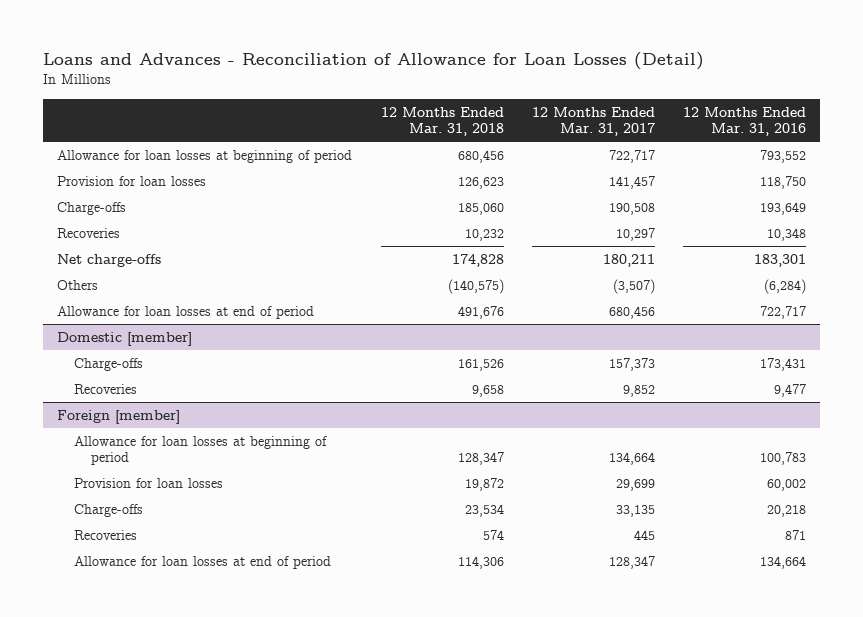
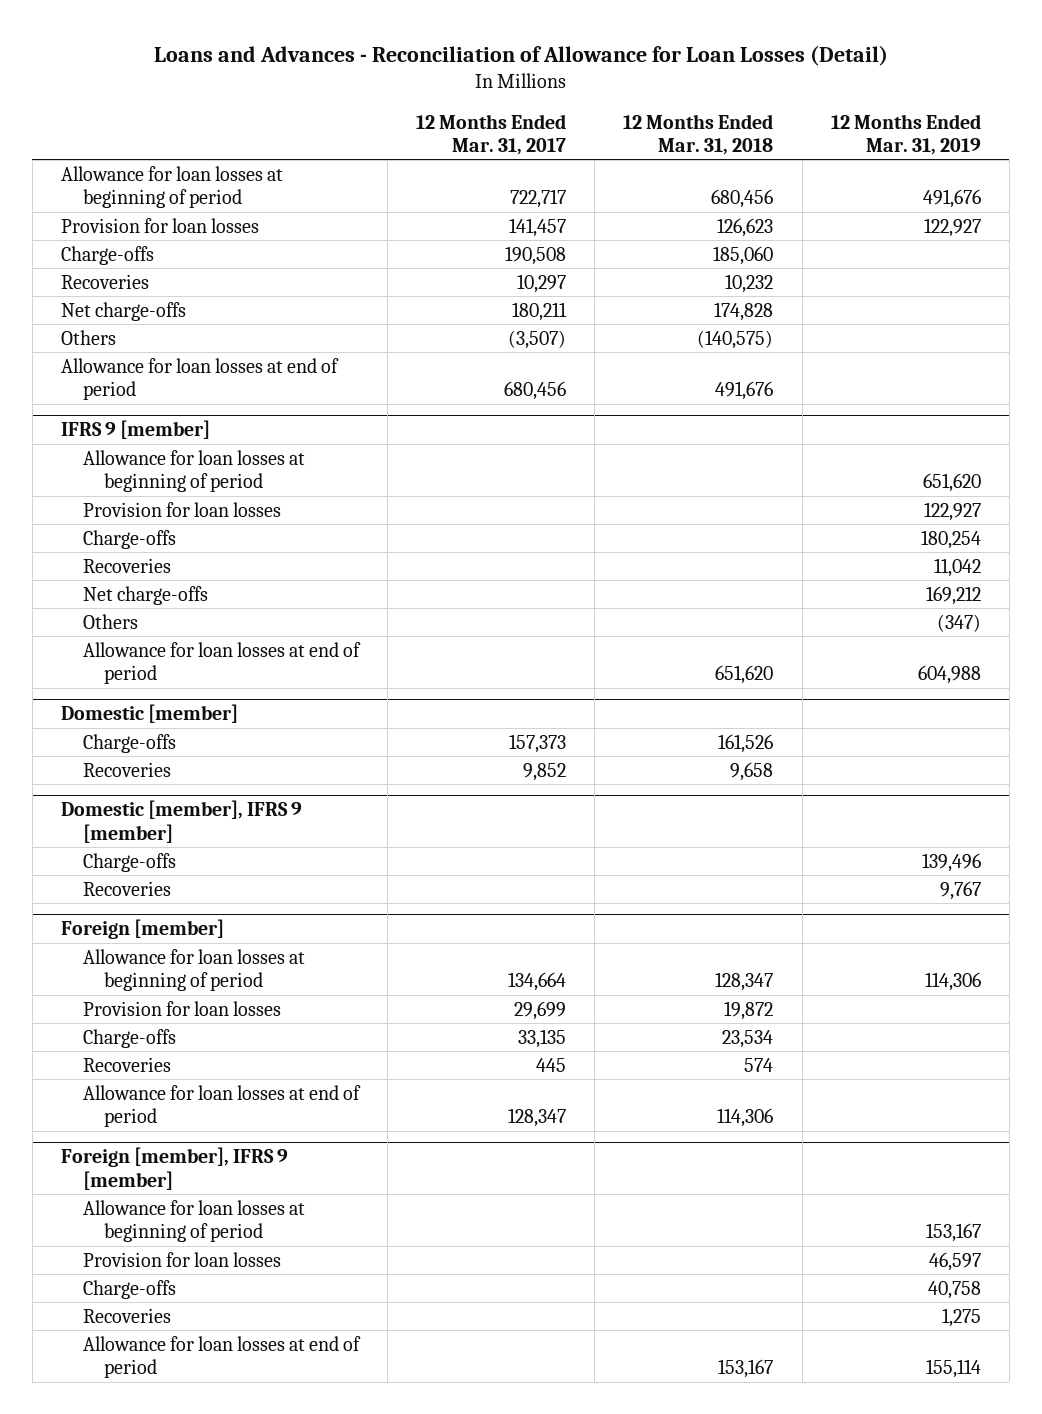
[682,106,806,137] 12 Months Ended Mar. 31, 2016 -> none
none -> [830,113,981,155] 12 Months Ended Mar. 31, 2019
none -> [61,420,211,440] IFRS 9 [member]
none -> [82,449,305,493] Allowance for loan losses at beginning of period
none -> [82,501,281,517] Provision for loan losses
none -> [82,529,176,549] Charge-offs
none -> [82,557,171,573] Recoveries
none -> [82,585,208,605] Net charge-offs
none -> [82,613,138,629] Others
none -> [82,641,361,685] Allowance for loan losses at end of period
none -> [61,800,303,843] Domestic [member], IFRS 9 [member]
none -> [82,852,176,872] Charge-offs
none -> [82,880,171,896] Recoveries
none -> [61,1147,289,1190] Foreign [member], IFRS 9 [member]
none -> [82,1199,305,1243] Allowance for loan losses at beginning of period
none -> [82,1251,281,1267] Provision for loan losses
none -> [82,1279,176,1299] Charge-offs
none -> [82,1307,171,1323] Recoveries
none -> [82,1335,361,1379] Allowance for loan losses at end of period

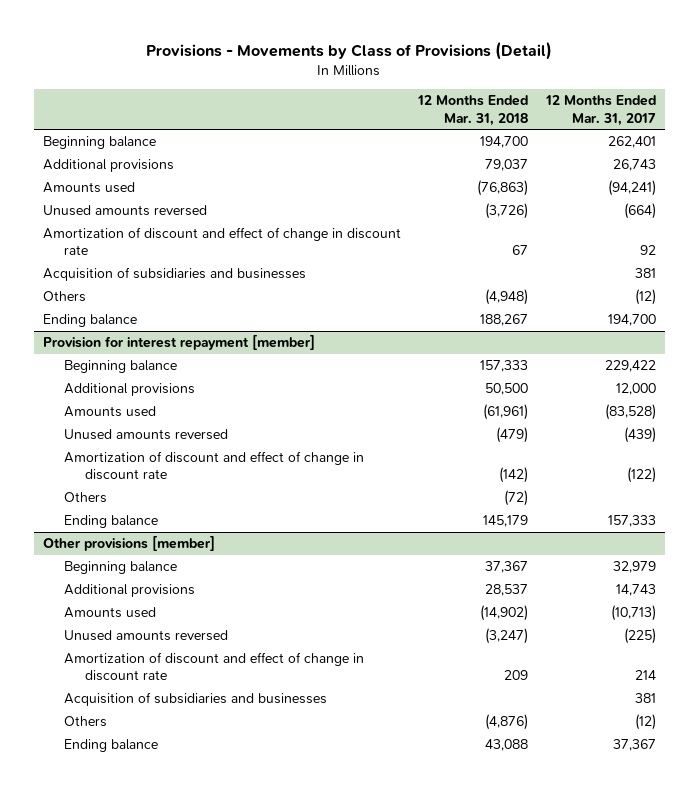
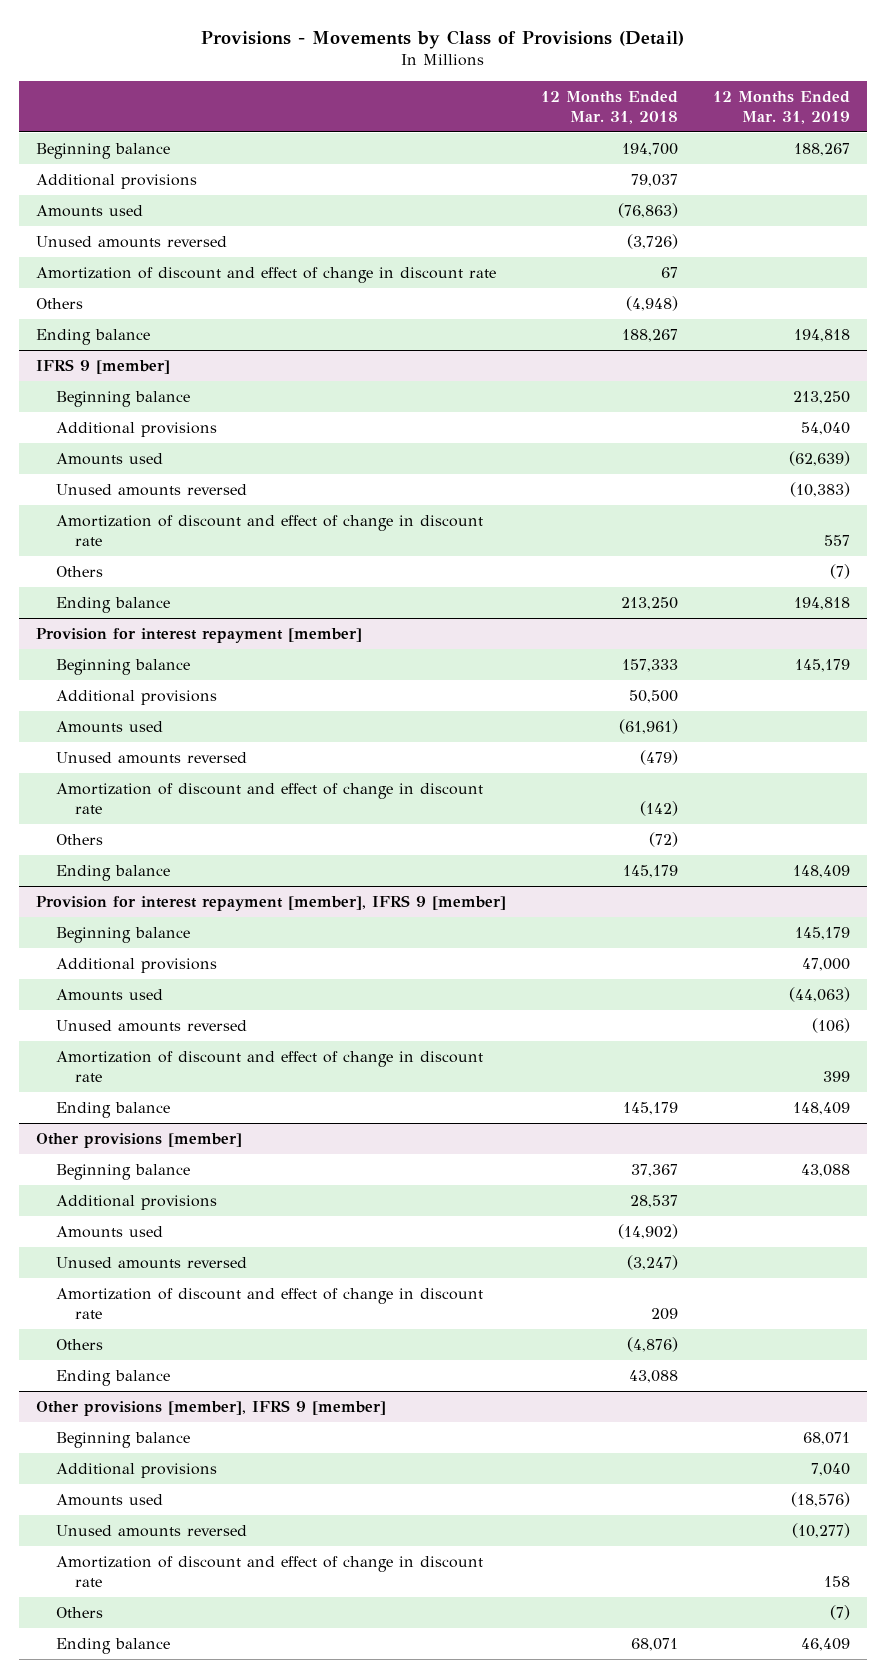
[544,95,656,126] 12 Months Ended Mar. 31, 2017 -> none
none -> [713,91,851,125] 12 Months Ended Mar. 31, 2019
[42,267,306,282] Acquisition of subsidiaries and businesses -> none
none -> [36,358,171,374] IFRS 9 [member]
none -> [55,390,190,407] Beginning balance
none -> [55,421,217,437] Additional provisions
none -> [55,452,163,465] Amounts used
none -> [55,483,247,496] Unused amounts reversed
none -> [55,514,483,546] Amortization of discount and effect of change in discount rate
none -> [55,565,103,577] Others
none -> [55,596,170,613] Ending balance
none -> [36,894,507,911] Provision for interest repayment [member], IFRS 9 [member]
none -> [55,926,190,943] Beginning balance
none -> [55,957,217,973] Additional provisions
none -> [55,988,163,1001] Amounts used
none -> [55,1019,247,1032] Unused amounts reversed
none -> [55,1050,483,1082] Amortization of discount and effect of change in discount rate
none -> [55,1101,170,1118] Ending balance
[63,692,327,707] Acquisition of subsidiaries and businesses -> none
none -> [36,1399,387,1416] Other provisions [member], IFRS 9 [member]
none -> [55,1431,190,1448] Beginning balance
none -> [55,1462,217,1478] Additional provisions
none -> [55,1493,163,1506] Amounts used
none -> [55,1524,247,1537] Unused amounts reversed
none -> [55,1555,483,1587] Amortization of discount and effect of change in discount rate
none -> [55,1606,103,1618] Others
none -> [55,1637,170,1654] Ending balance

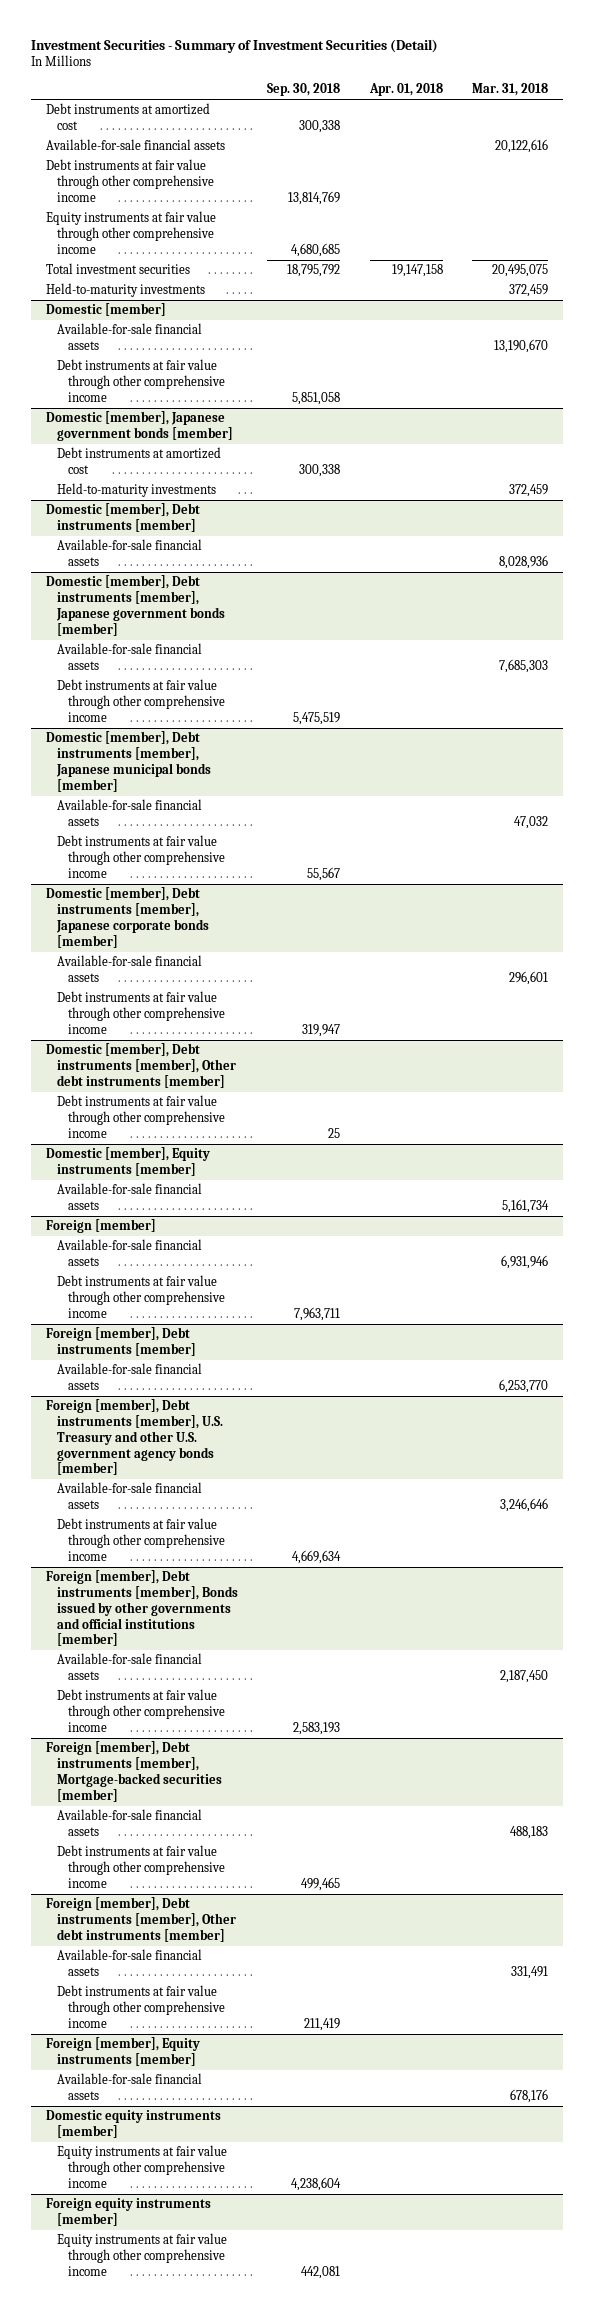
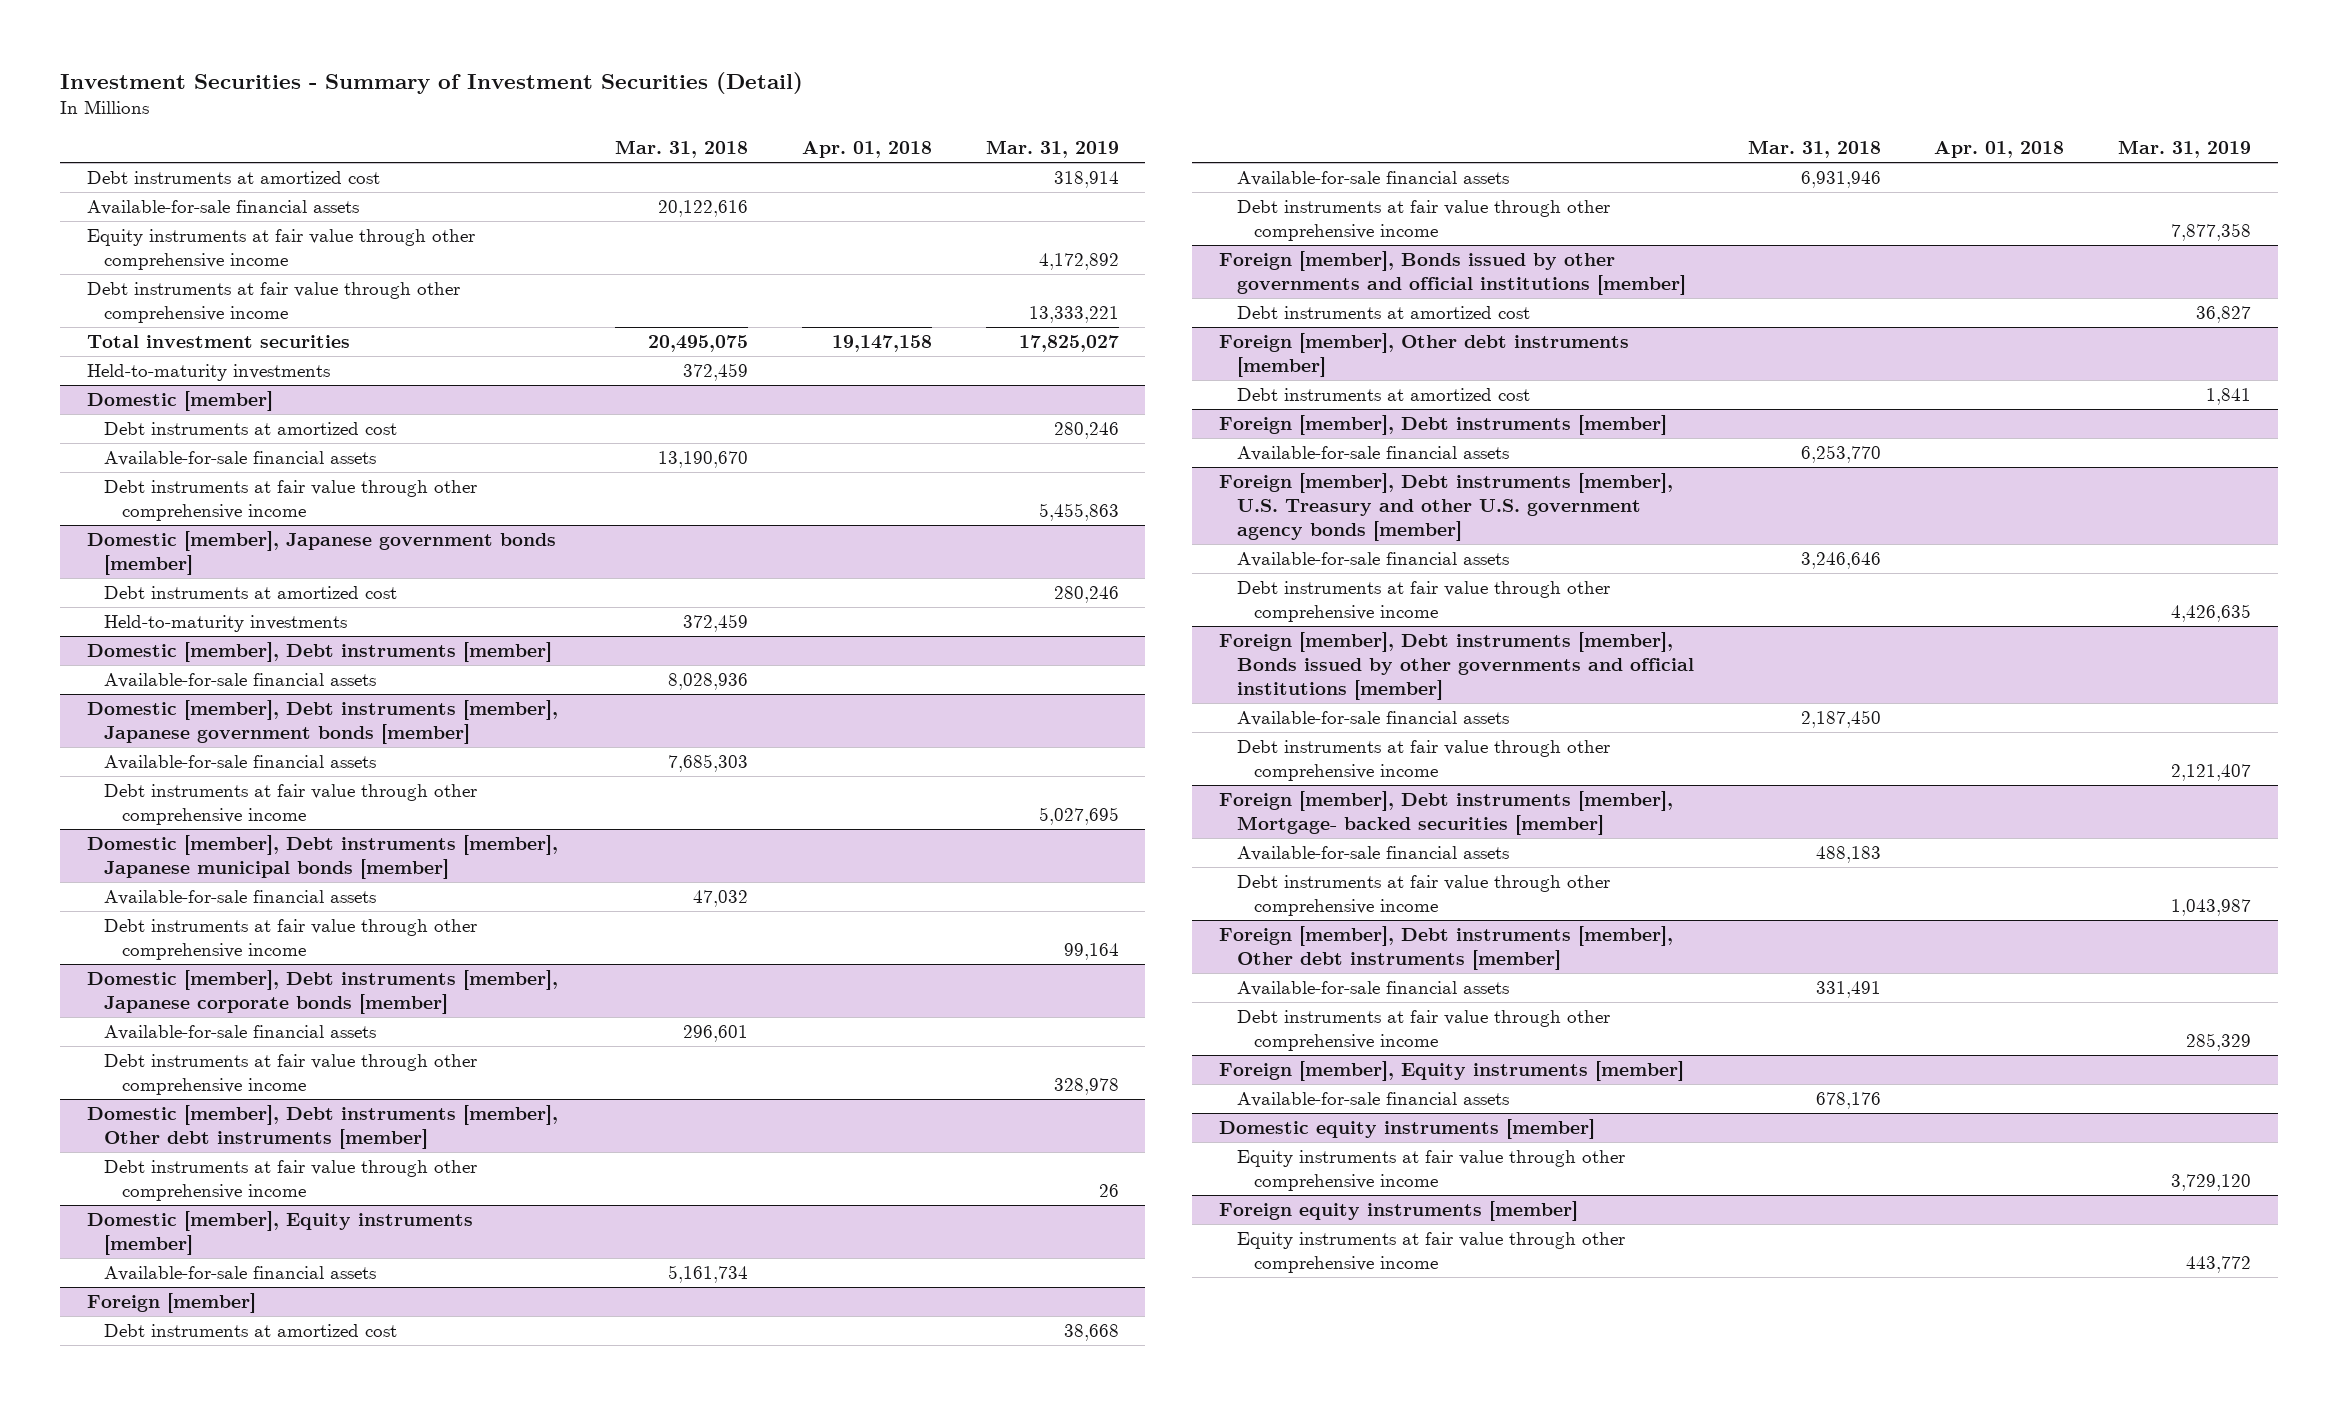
[267,83,341,97] Sep. 30, 2018 -> none
none -> [985,140,1119,159] Mar. 31, 2019
[45,159,214,202] Debt instruments at fair value through other comprehensive income -> [86,282,460,324] Debt instruments at fair value through other comprehensive income
none -> [104,422,398,436] Debt instruments at amortized cost
none -> [104,1324,398,1338] Debt instruments at amortized cost
none -> [1219,251,1686,296] Foreign [member], Bonds issued by other governments and official institutions [member]
none -> [1236,306,1530,320] Debt instruments at amortized cost
none -> [1219,333,1630,378] Foreign [member], Other debt instruments [member]
none -> [1236,388,1530,402] Debt instruments at amortized cost
[45,1741,222,1802] Foreign [member], Debt instruments [member], Mortgage-backed securities [member] -> [1219,791,1674,836] Foreign [member], Debt instruments [member], Mortgage- backed securities [member]

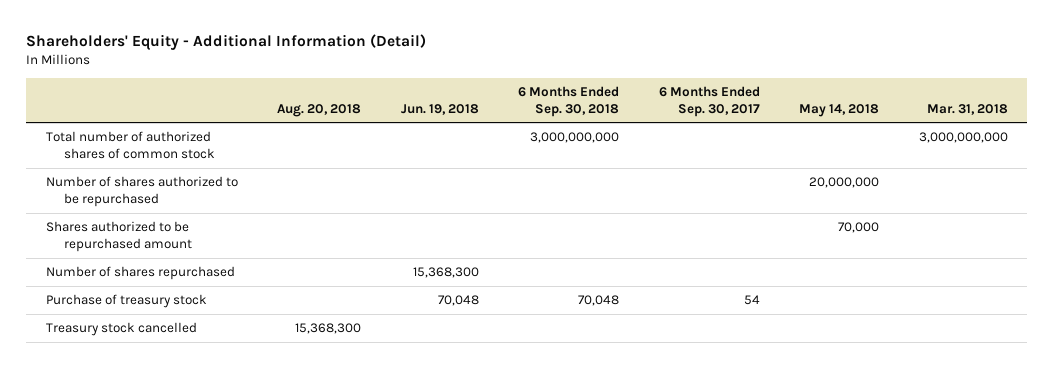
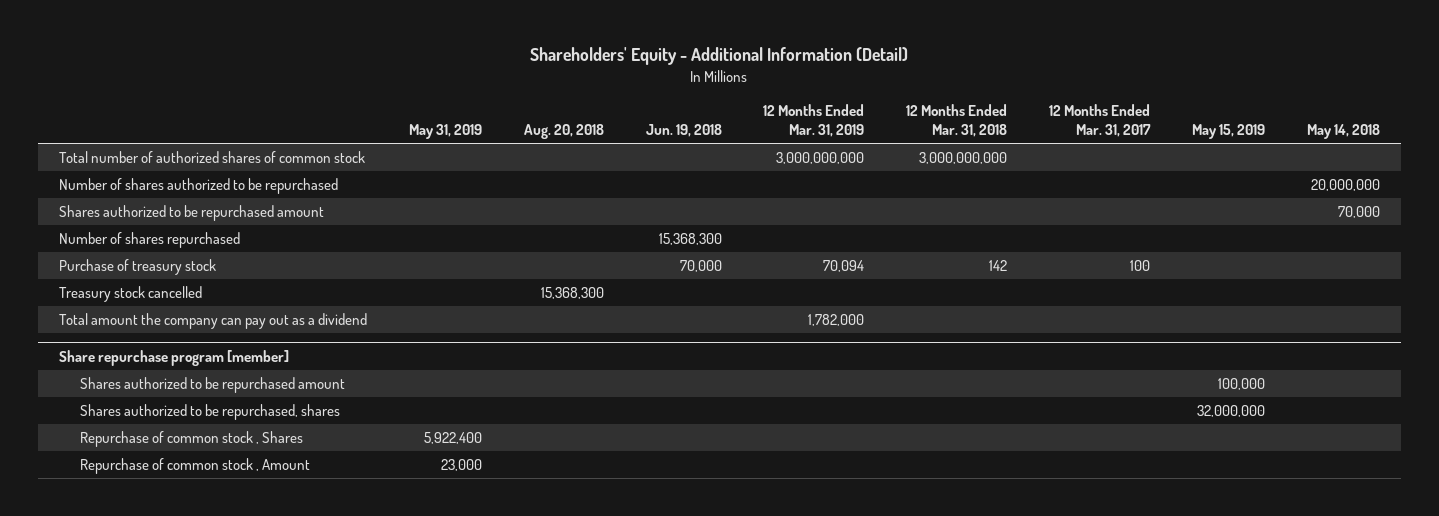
[518,85,620,117] 6 Months Ended Sep. 30, 2018 -> none
[658,85,760,117] 6 Months Ended Sep. 30, 2017 -> none
[926,103,1008,115] Mar. 31, 2018 -> none
none -> [408,124,482,140] May 31, 2019
none -> [763,103,865,138] 12 Months Ended Mar. 31, 2019
none -> [906,103,1008,138] 12 Months Ended Mar. 31, 2018
none -> [1049,103,1152,138] 12 Months Ended Mar. 31, 2017
none -> [1192,124,1266,140] May 15, 2019
[437,294,479,306] 70,048 -> [679,259,722,272] 70,000
none -> [58,312,367,329] Total amount the company can pay out as a dividend
none -> [58,349,289,366] Share repurchase program [member]
none -> [80,376,346,393] Shares authorized to be repurchased amount
none -> [80,403,341,420] Shares authorized to be repurchased, shares
none -> [80,430,304,447] Repurchase of common stock , Shares
none -> [80,457,311,474] Repurchase of common stock , Amount

